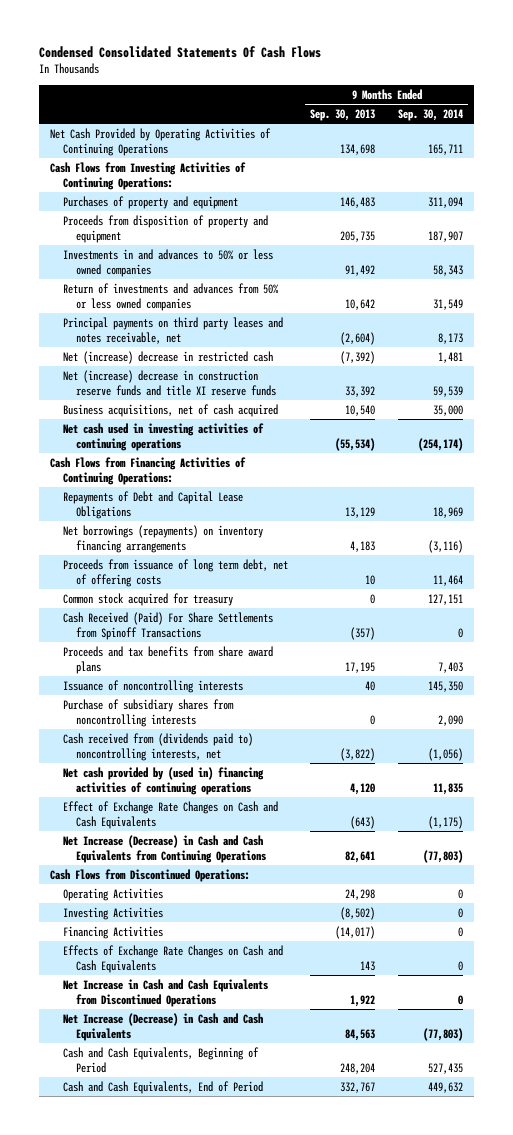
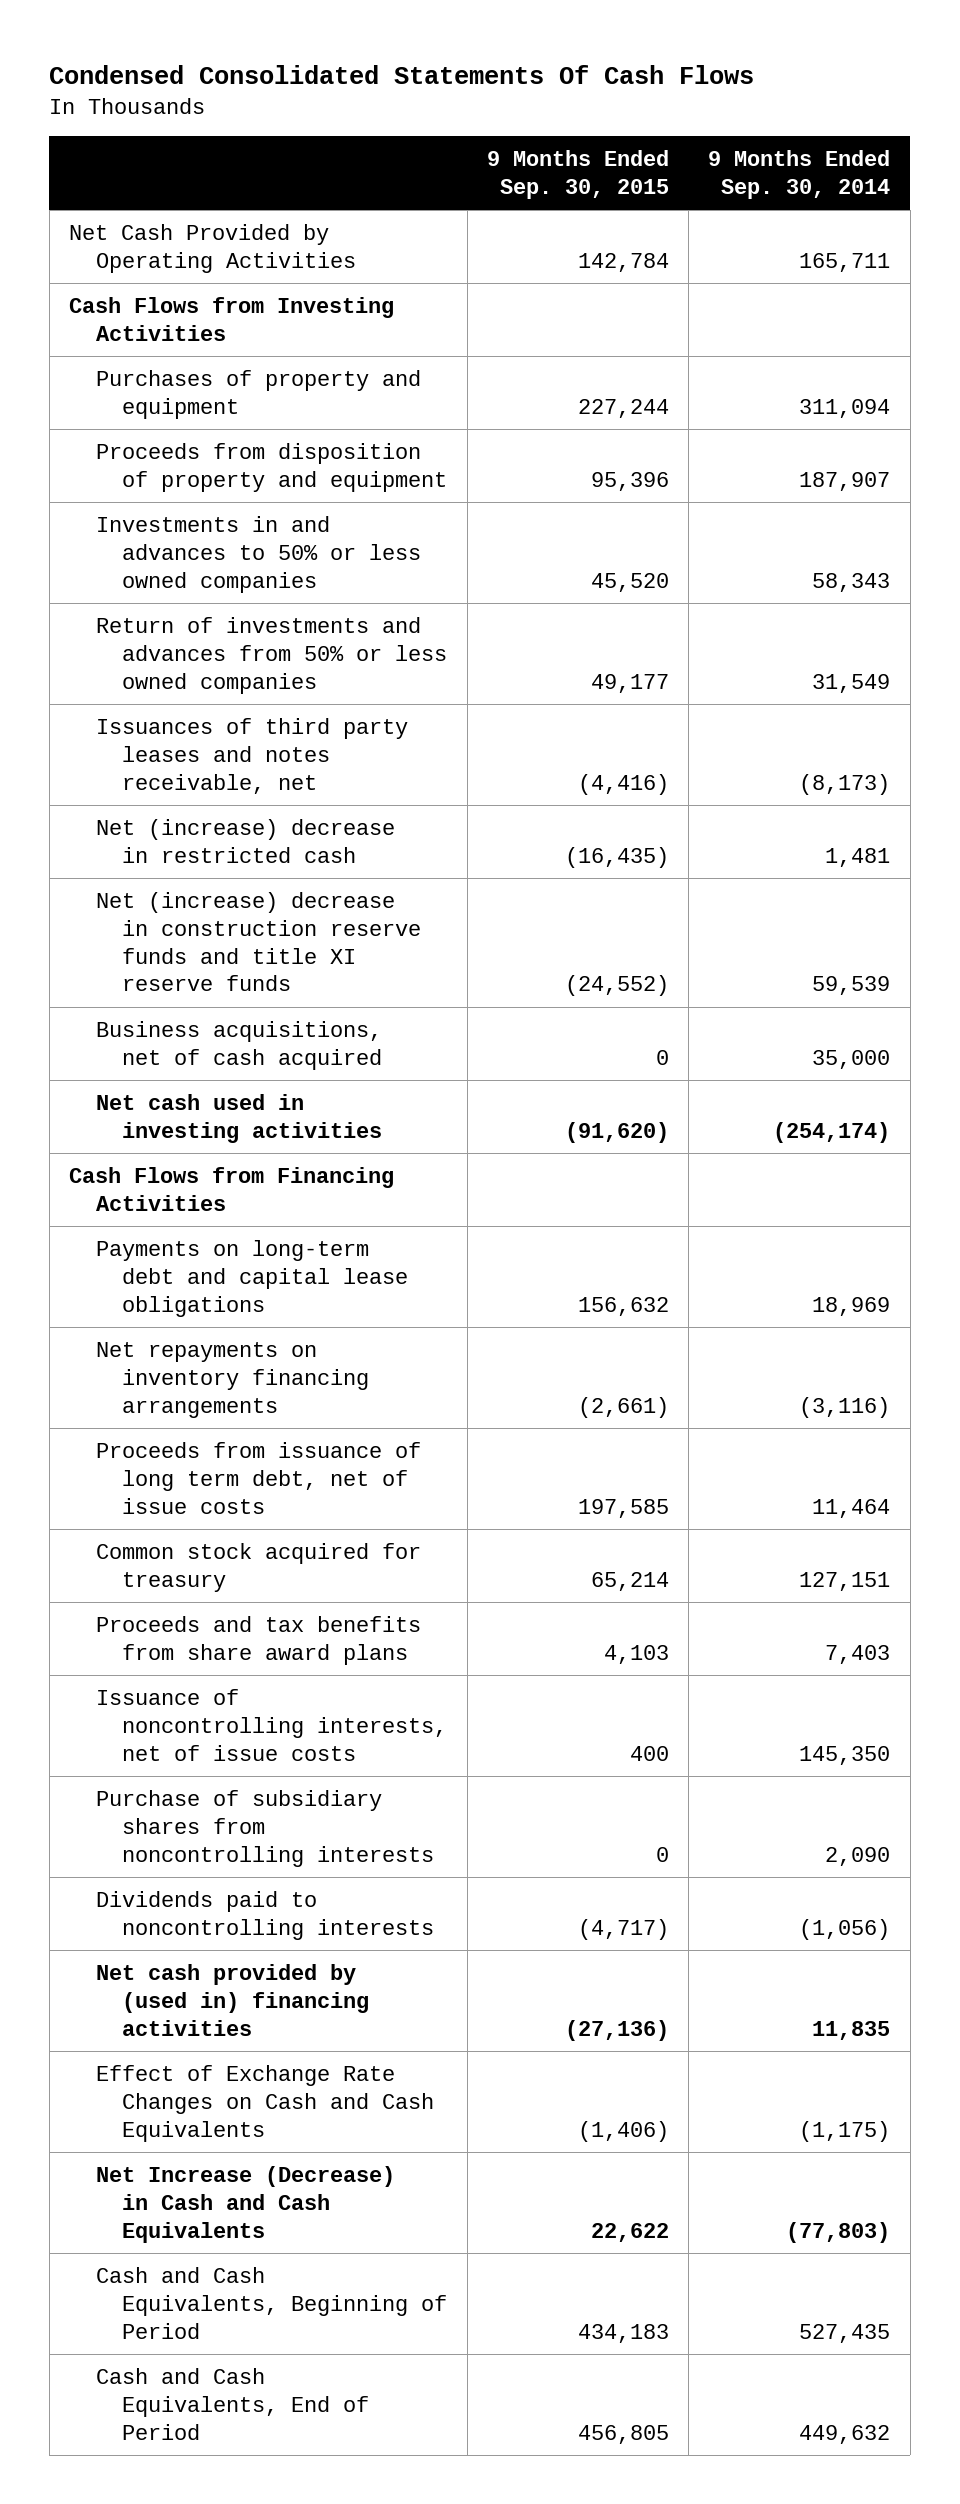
[310,109,376,122] Sep. 30, 2013 -> none
none -> [486,150,669,199] 9 Months Ended Sep. 30, 2015
[50,127,272,156] Net Cash Provided by Operating Activities of Continuing Operations -> [69,223,356,273] Net Cash Provided by Operating Activities
[50,161,247,190] Cash Flows from Investing Activities of Continuing Operations: -> [69,296,395,341] Cash Flows from Investing Activities
[63,316,284,344] Principal payments on third party leases and notes receivable, net -> [95,717,408,794] Issuances of third party leases and notes receivable, net
[437,332,463,344] 8,173 -> [799,773,891,795] (8,173)
[63,422,265,451] Net cash used in investing activities of continuing operations -> [95,1093,383,1143] Net cash used in investing activities
[50,456,247,485] Cash Flows from Financing Activities of Continuing Operations: -> [69,1166,395,1211] Cash Flows from Financing Activities
[63,490,244,519] Repayments of Debt and Capital Lease Obligations -> [95,1239,409,1317] Payments on long-term debt and capital lease obligations
[63,524,264,553] Net borrowings (repayments) on inventory financing arrangements -> [95,1341,370,1418] Net repayments on inventory financing arrangements
[63,558,289,587] Proceeds from issuance of long term debt, net of offering costs -> [95,1441,421,1514] Proceeds from issuance of long term debt, net of issue costs
[63,611,274,640] Cash Received (Paid) For Share Settlements from Spinoff Transactions -> none
[63,679,244,693] Issuance of noncontrolling interests -> [95,1688,448,1761] Issuance of noncontrolling interests, net of issue costs
[63,732,254,761] Cash received from (dividends paid to) noncontrolling interests, net -> [95,1890,435,1940] Dividends paid to noncontrolling interests
[63,766,265,795] Net cash provided by (used in) financing activities of continuing operations -> [95,1963,370,2036] Net cash provided by (used in) financing activities
[63,834,267,863] Net Increase (Decrease) in Cash and Cash Equivalents from Continuing Operations -> none
[50,868,251,882] Cash Flows from Discontinued Operations: -> none
[63,887,164,901] Operating Activities -> none
[63,906,164,920] Investing Activities -> none
[63,925,164,939] Financing Activities -> none
[63,944,284,973] Effects of Exchange Rate Changes on Cash and Cash Equivalents -> none
[63,978,269,1007] Net Increase in Cash and Cash Equivalents from Discontinued Operations -> none

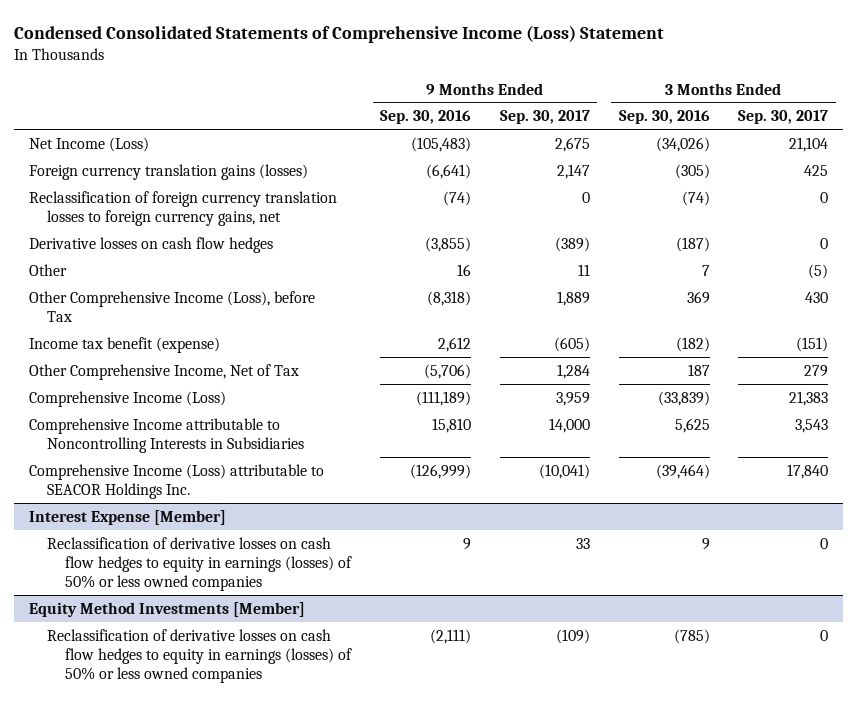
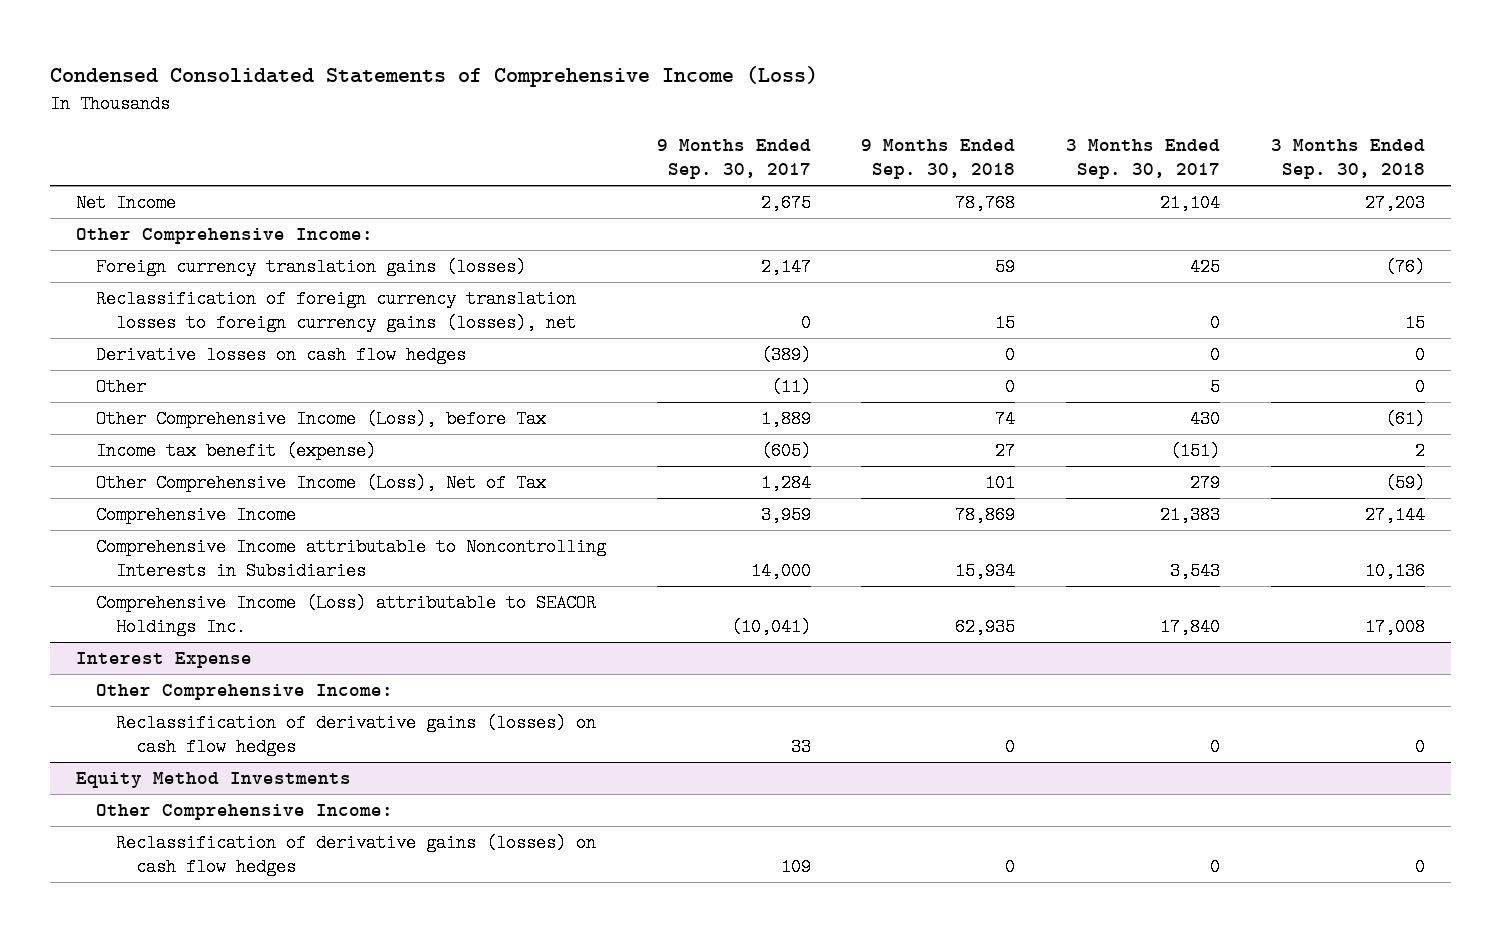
[14,24,665,43] Condensed Consolidated Statements of Comprehensive Income (Loss) Statement -> [50,65,819,87] Condensed Consolidated Statements of Comprehensive Income (Loss)
[379,110,471,125] Sep. 30, 2016 -> none
[618,110,710,125] Sep. 30, 2016 -> none
none -> [861,139,1016,180] 9 Months Ended Sep. 30, 2018
none -> [1271,139,1426,180] 3 Months Ended Sep. 30, 2018
[28,136,149,152] Net Income (Loss) -> [75,194,176,213] Net Income
none -> [75,228,373,245] Other Comprehensive Income:
[28,190,337,226] Reclassification of foreign currency translation losses to foreign currency gains, net -> [95,290,576,333] Reclassification of foreign currency translation losses to foreign currency gains (losses), net
[577,263,590,276] 11 -> [770,378,811,397] (11)
[808,263,829,279] (5) -> [1210,378,1221,397] 5
[28,363,299,380] Other Comprehensive Income, Net of Tax -> [95,474,546,493] Other Comprehensive Income (Loss), Net of Tax
[28,390,226,407] Comprehensive Income (Loss) -> [95,506,296,525] Comprehensive Income
[28,509,226,525] Interest Expense [Member] -> [75,652,252,669] Interest Expense
none -> [95,684,393,701] Other Comprehensive Income:
[46,536,352,591] Reclassification of derivative losses on cash flow hedges to equity in earnings (losses) of 50% or less owned companies -> [115,714,596,757] Reclassification of derivative gains (losses) on cash flow hedges
[28,601,305,617] Equity Method Investments [Member] -> [75,772,351,789] Equity Method Investments
none -> [95,804,393,821] Other Comprehensive Income:
[46,628,352,683] Reclassification of derivative losses on cash flow hedges to equity in earnings (losses) of 50% or less owned companies -> [115,834,596,877] Reclassification of derivative gains (losses) on cash flow hedges
[555,628,590,644] (109) -> [780,858,811,877] 109

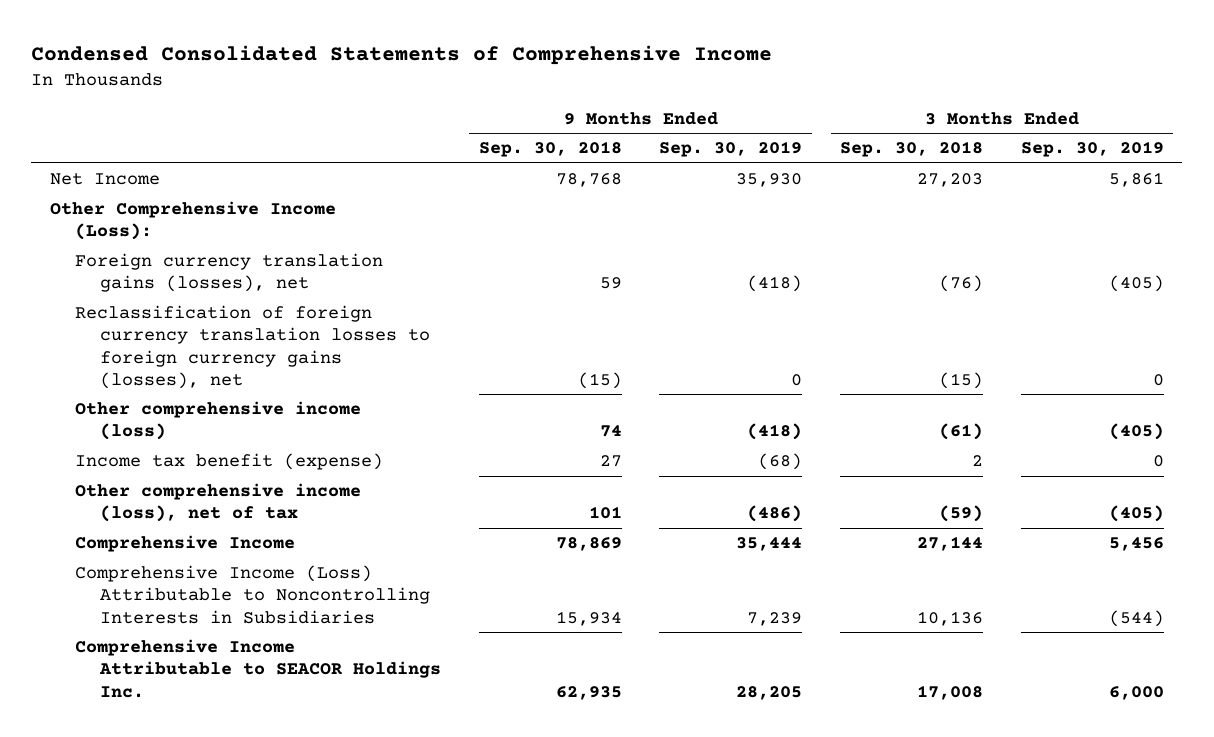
[50,65,819,87] Condensed Consolidated Statements of Comprehensive Income (Loss) -> [31,44,773,65] Condensed Consolidated Statements of Comprehensive Income
[656,139,811,180] 9 Months Ended Sep. 30, 2017 -> none
[1066,139,1221,180] 3 Months Ended Sep. 30, 2017 -> none
none -> [659,141,803,158] Sep. 30, 2019
none -> [1020,141,1164,158] Sep. 30, 2019
[95,346,466,365] Derivative losses on cash flow hedges -> none
[95,378,146,397] Other -> none
[75,228,373,245] Other Comprehensive Income: -> [49,201,336,241] Other Comprehensive Income (Loss):
[95,258,526,277] Foreign currency translation gains (losses) -> [75,253,384,293] Foreign currency translation gains (losses), net
[995,314,1016,333] 15 -> [577,371,622,389] (15)
[1405,314,1426,333] 15 -> [939,371,984,389] (15)
[95,410,546,429] Other Comprehensive Income (Loss), before Tax -> [75,401,362,441] Other comprehensive income (loss)
[95,474,546,493] Other Comprehensive Income (Loss), Net of Tax -> [75,483,362,523] Other comprehensive income (loss), net of tax
[75,652,252,669] Interest Expense -> none
[95,684,393,701] Other Comprehensive Income: -> none
[115,714,596,757] Reclassification of derivative gains (losses) on cash flow hedges -> none
[75,772,351,789] Equity Method Investments -> none
[95,804,393,821] Other Comprehensive Income: -> none
[115,834,596,877] Reclassification of derivative gains (losses) on cash flow hedges -> none
[95,538,606,581] Comprehensive Income attributable to Noncontrolling Interests in Subsidiaries -> [75,565,431,624] Comprehensive Income (Loss) Attributable to Noncontrolling Interests in Subsidiaries
[95,594,596,637] Comprehensive Income (Loss) attributable to SEACOR Holdings Inc. -> [75,639,442,698] Comprehensive Income Attributable to SEACOR Holdings Inc.

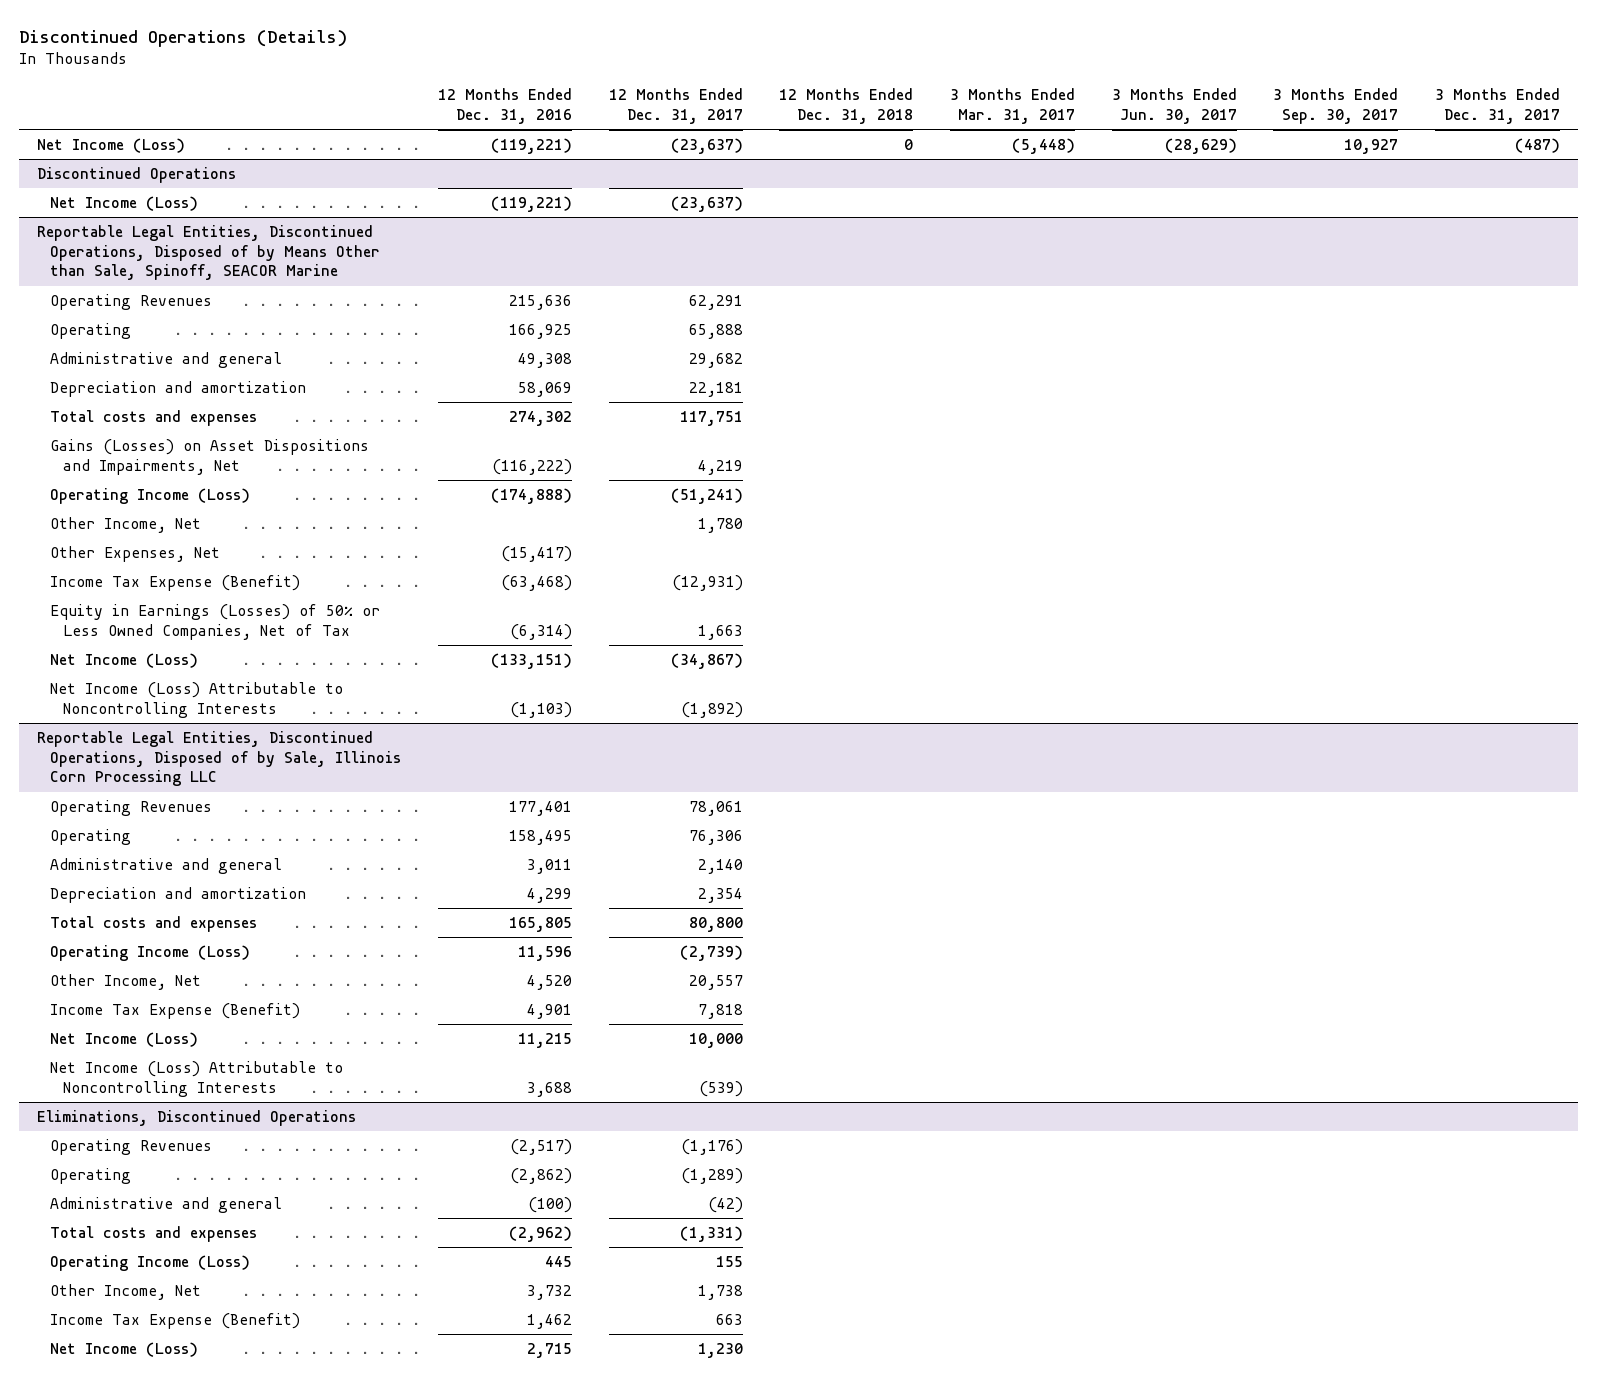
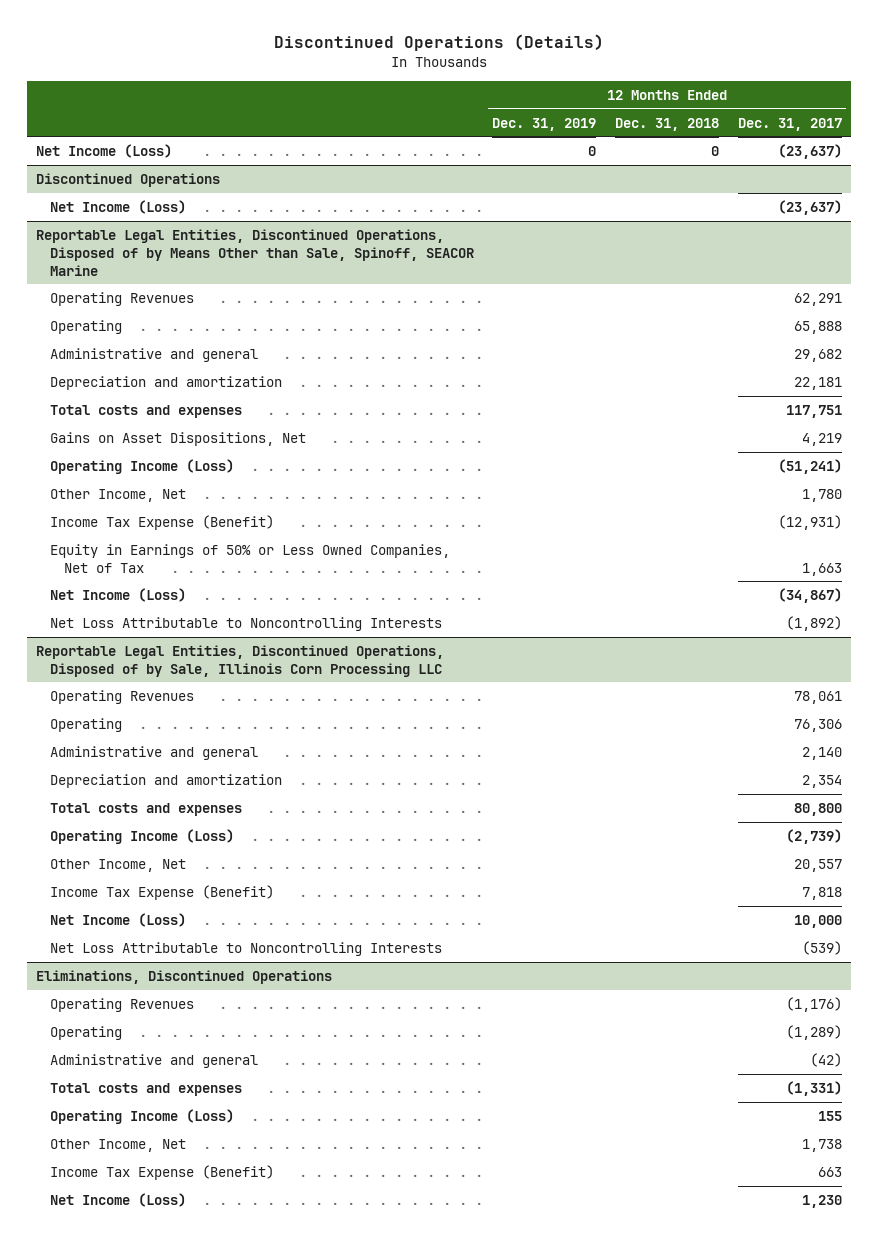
[437,88,572,124] 12 Months Ended Dec. 31, 2016 -> none
[949,88,1075,124] 3 Months Ended Mar. 31, 2017 -> none
[1111,88,1237,124] 3 Months Ended Jun. 30, 2017 -> none
[1273,88,1399,124] 3 Months Ended Sep. 30, 2017 -> none
[1434,88,1560,124] 3 Months Ended Dec. 31, 2017 -> none
none -> [492,117,597,131] Dec. 31, 2019
[50,439,370,475] Gains (Losses) on Asset Dispositions and Impairments, Net -> [49,431,306,446] Gains on Asset Dispositions, Net
[50,546,221,563] Other Expenses, Net -> none
[50,604,381,640] Equity in Earnings (Losses) of 50% or Less Owned Companies, Net of Tax -> [49,543,450,573] Equity in Earnings of 50% or Less Owned Companies, Net of Tax
[50,682,344,718] Net Income (Loss) Attributable to Noncontrolling Interests -> [49,616,442,631] Net Loss Attributable to Noncontrolling Interests
[50,1061,344,1097] Net Income (Loss) Attributable to Noncontrolling Interests -> [49,941,442,956] Net Loss Attributable to Noncontrolling Interests

